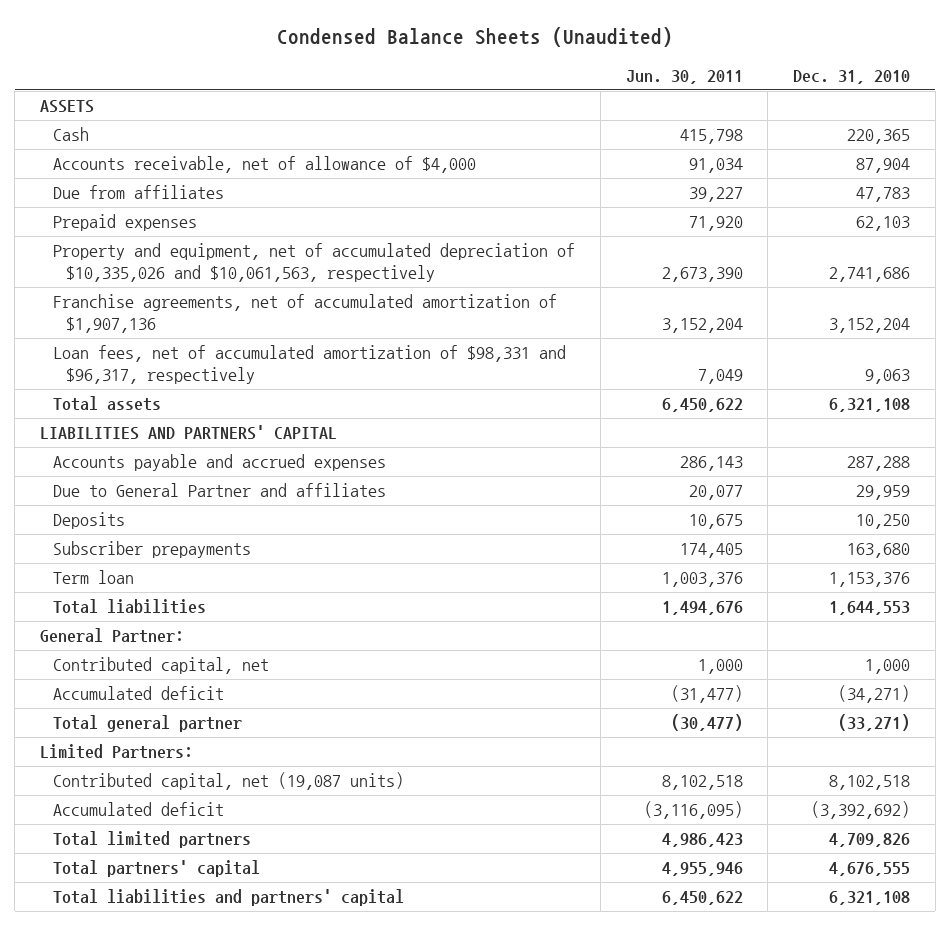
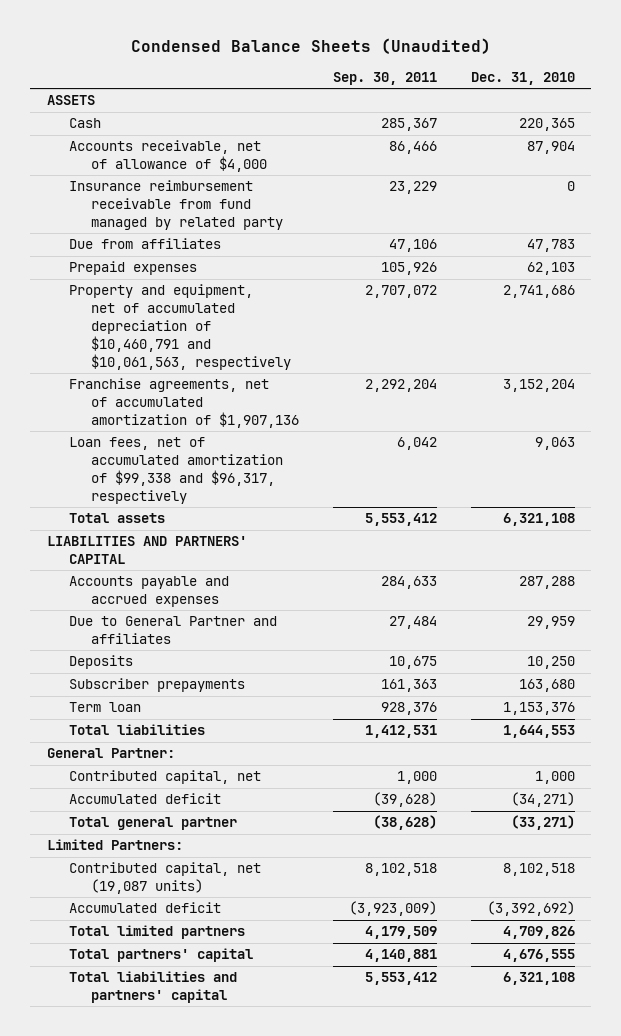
[625,70,743,85] Jun. 30, 2011 -> none
none -> [332,72,437,86] Sep. 30, 2011
none -> [68,180,283,231] Insurance reimbursement receivable from fund managed by related party
[53,243,576,283] Property and equipment, net of accumulated depreciation of $10,335,026 and $10,061,563, respectively -> [68,284,291,370] Property and equipment, net of accumulated depreciation of $10,460,791 and $10,061,563, respectively
[53,345,567,385] Loan fees, net of accumulated amortization of $98,331 and $96,317, respectively -> [68,437,283,505] Loan fees, net of accumulated amortization of $99,338 and $96,317, respectively

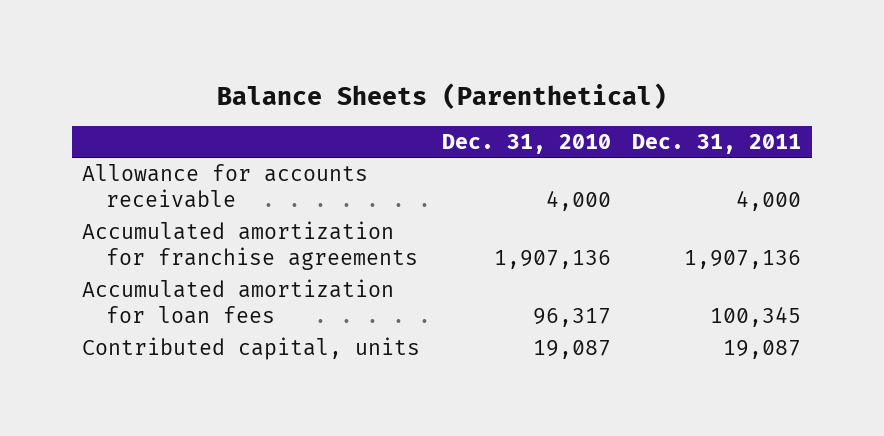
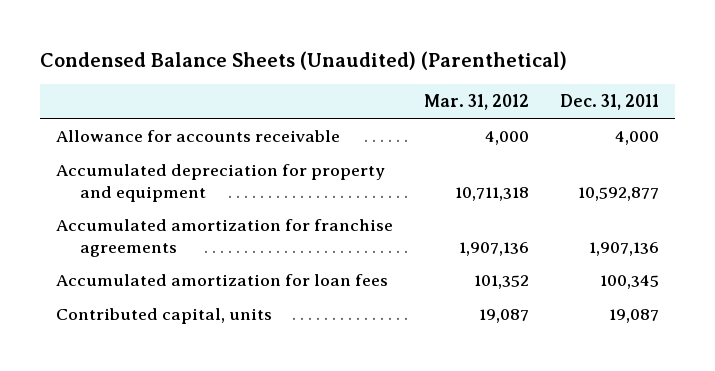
[216,82,667,109] Balance Sheets (Parenthetical) -> [39,51,567,71] Condensed Balance Sheets (Unaudited) (Parenthetical)
[441,133,611,154] Dec. 31, 2010 -> none
none -> [423,94,529,111] Mar. 31, 2012
none -> [55,163,385,202] Accumulated depreciation for property and equipment

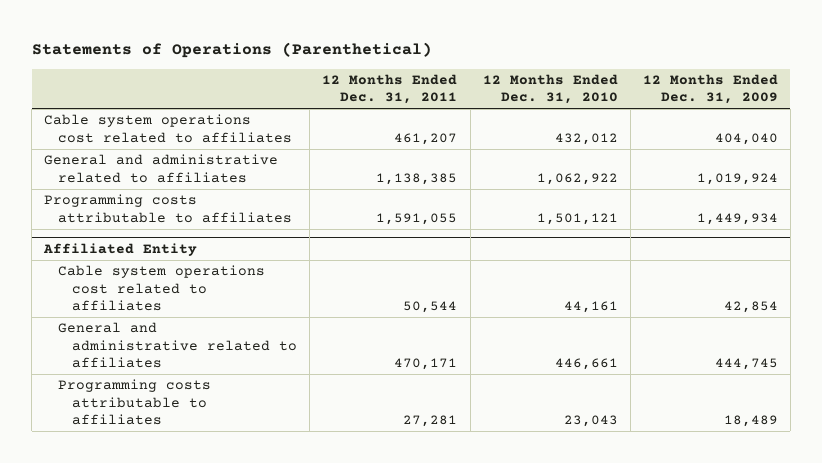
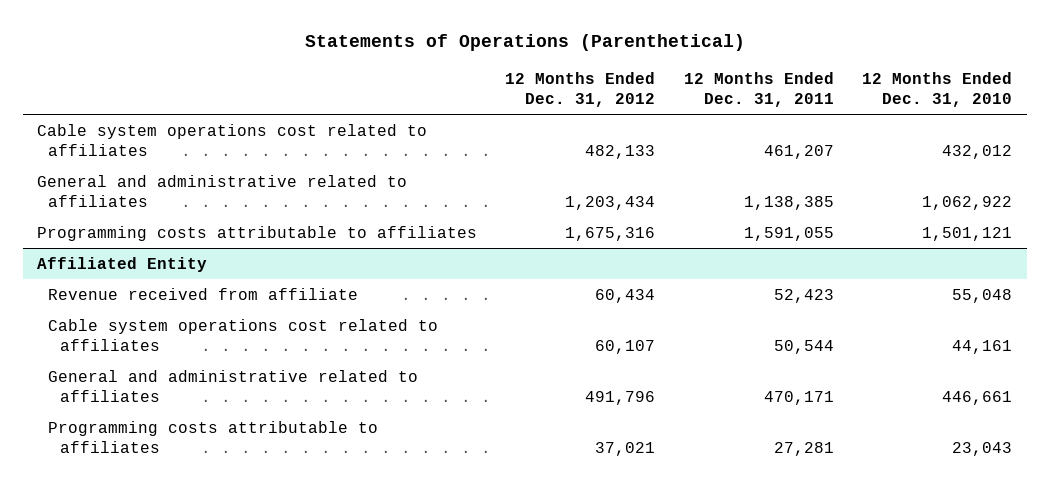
[642,74,778,105] 12 Months Ended Dec. 31, 2009 -> none
none -> [505,71,656,107] 12 Months Ended Dec. 31, 2012
none -> [48,287,359,300] Revenue received from affiliate

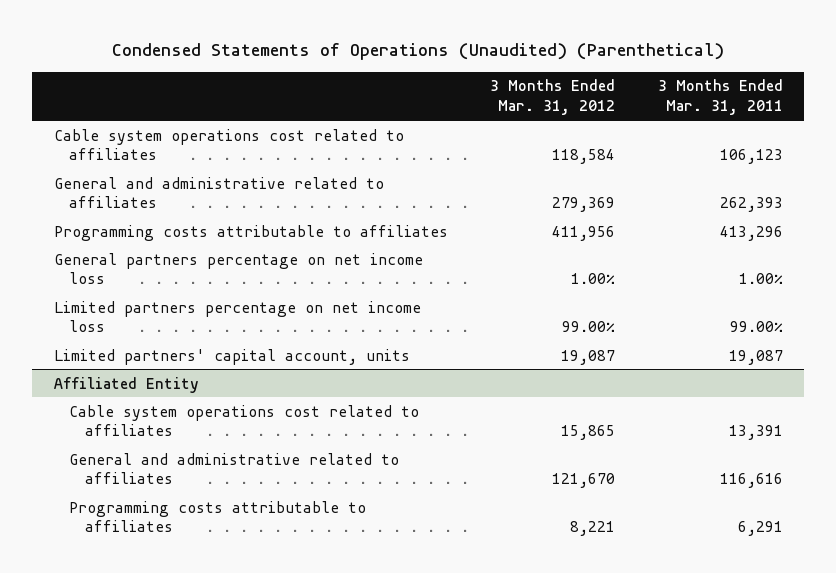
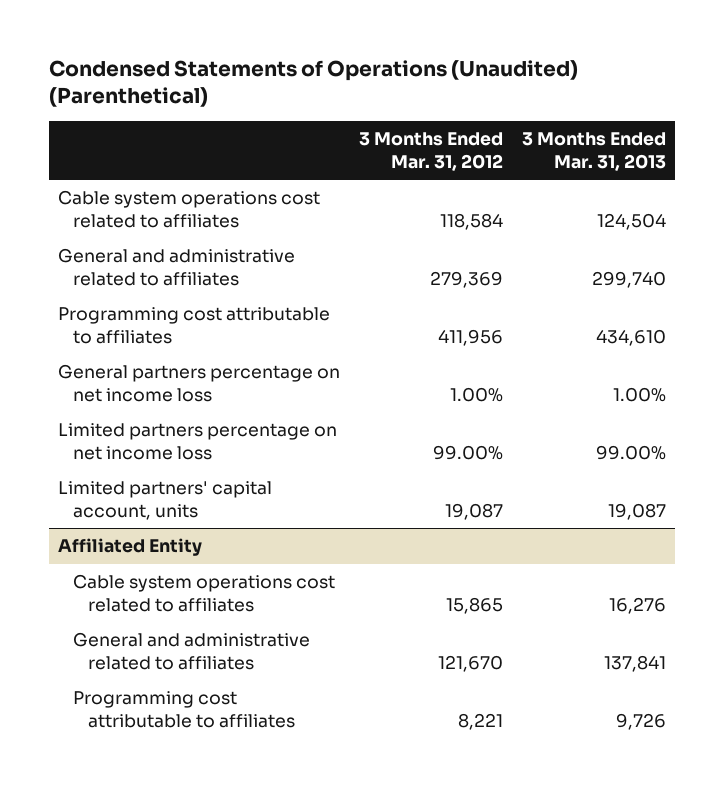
[657,79,783,116] 3 Months Ended Mar. 31, 2011 -> none
none -> [521,132,666,172] 3 Months Ended Mar. 31, 2013
[53,224,448,241] Programming costs attributable to affiliates -> [57,307,330,344] Programming cost attributable to affiliates
[69,500,367,533] Programming costs attributable to affiliates -> [73,691,296,728] Programming cost attributable to affiliates

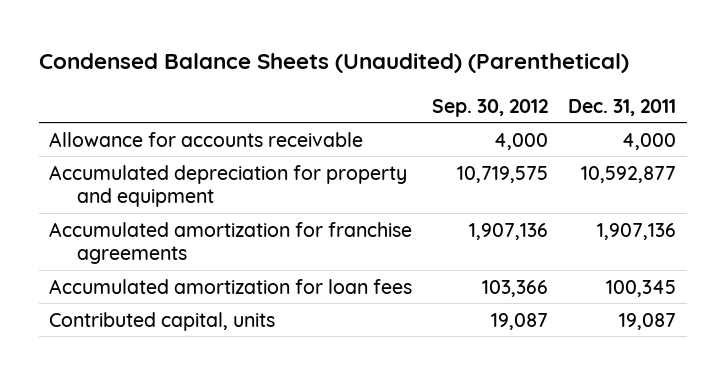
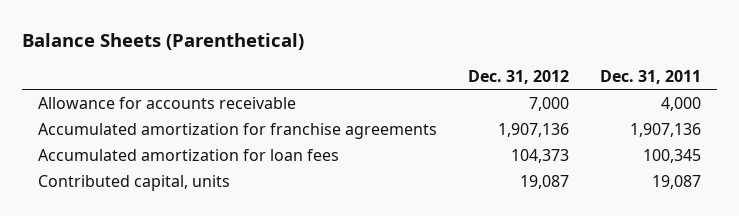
[38,53,629,74] Condensed Balance Sheets (Unaudited) (Parenthetical) -> [22,32,305,50] Balance Sheets (Parenthetical)
[432,98,549,117] Sep. 30, 2012 -> none
none -> [468,69,570,84] Dec. 31, 2012
[48,164,407,208] Accumulated depreciation for property and equipment -> none

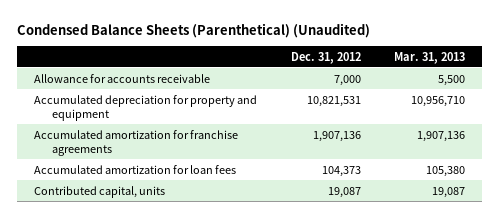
[22,32,305,50] Balance Sheets (Parenthetical) -> [17,22,371,38] Condensed Balance Sheets (Parenthetical) (Unaudited)
[600,69,702,84] Dec. 31, 2011 -> none
none -> [394,51,466,64] Mar. 31, 2013
none -> [34,94,258,121] Accumulated depreciation for property and equipment

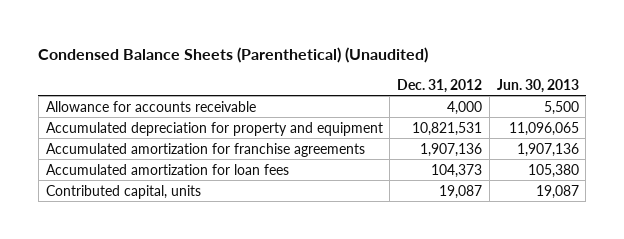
[394,51,466,64] Mar. 31, 2013 -> none
none -> [496,78,579,93] Jun. 30, 2013
[333,74,361,86] 7,000 -> [447,100,483,115] 4,000

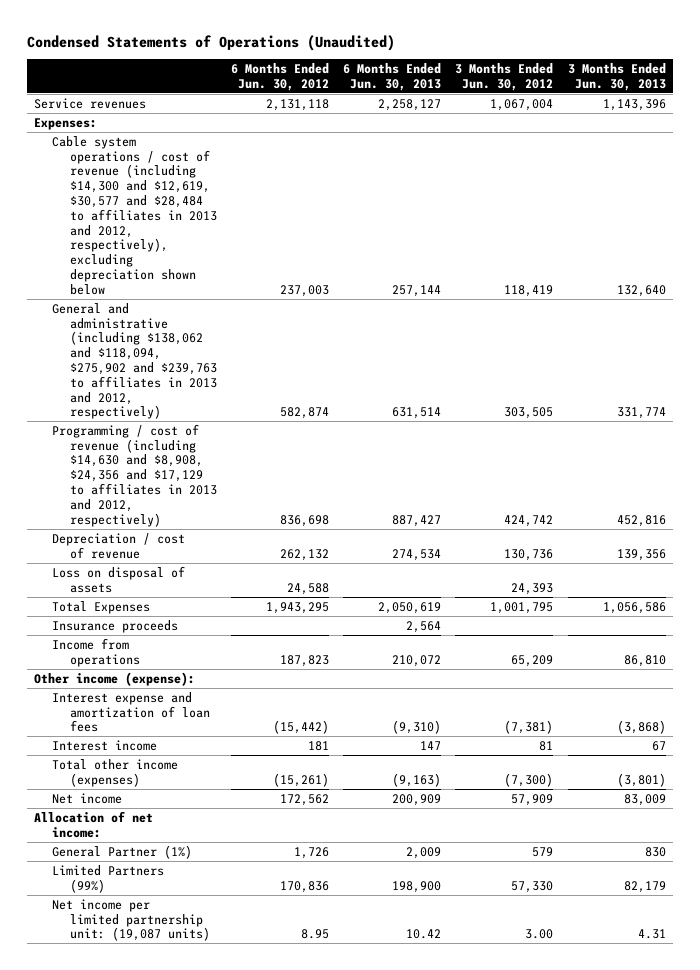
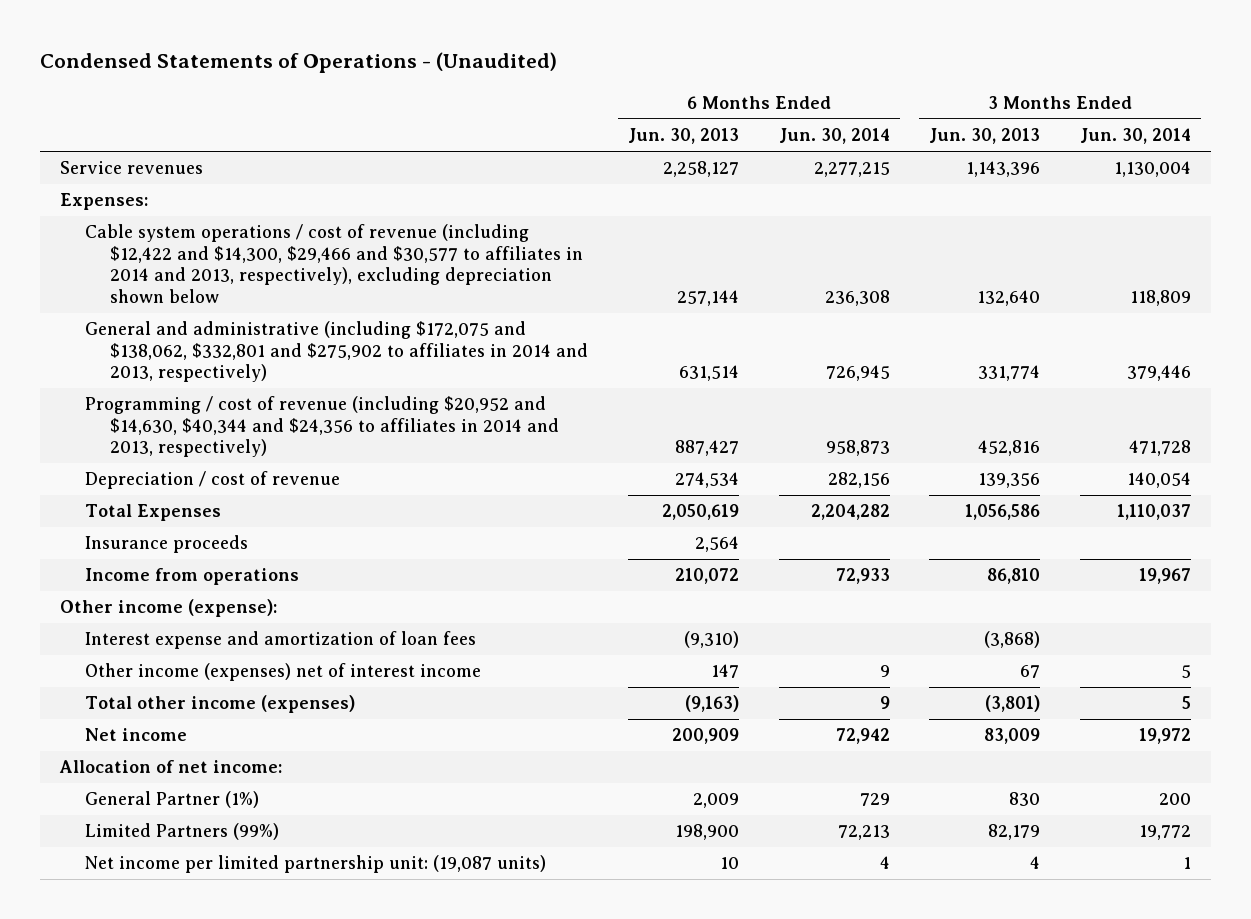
[27,34,396,51] Condensed Statements of Operations (Unaudited) -> [40,52,558,74] Condensed Statements of Operations - (Unaudited)
[231,62,330,91] 6 Months Ended Jun. 30, 2012 -> none
[455,62,554,91] 3 Months Ended Jun. 30, 2012 -> none
none -> [778,128,890,145] Jun. 30, 2014
none -> [1079,128,1191,145] Jun. 30, 2014
[52,135,217,295] Cable system operations / cost of revenue (including $14,300 and $12,619, $30,577 and $28,484 to affiliates in 2013 and 2012, respectively), excluding depreciation shown below -> [85,224,584,303] Cable system operations / cost of revenue (including $12,422 and $14,300, $29,466 and $30,577 to affiliates in 2014 and 2013, respectively), excluding depreciation shown below
[52,302,217,420] General and administrative (including $138,062 and $118,094, $275,902 and $239,763 to affiliates in 2013 and 2012, respectively) -> [85,321,589,383] General and administrative (including $172,075 and $138,062, $332,801 and $275,902 to affiliates in 2014 and 2013, respectively)
[52,423,217,527] Programming / cost of revenue (including $14,630 and $8,908, $24,356 and $17,129 to affiliates in 2013 and 2012, respectively) -> [85,396,560,458] Programming / cost of revenue (including $20,952 and $14,630, $40,344 and $24,356 to affiliates in 2014 and 2013, respectively)
[52,565,186,593] Loss on disposal of assets -> none
[52,739,158,751] Interest income -> [85,663,482,682] Other income (expenses) net of interest income
[406,929,442,940] 10.42 -> [720,857,740,870] 10
[637,929,666,940] 4.31 -> [1030,856,1041,870] 4

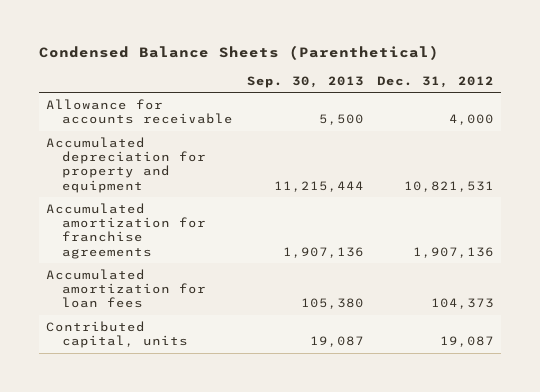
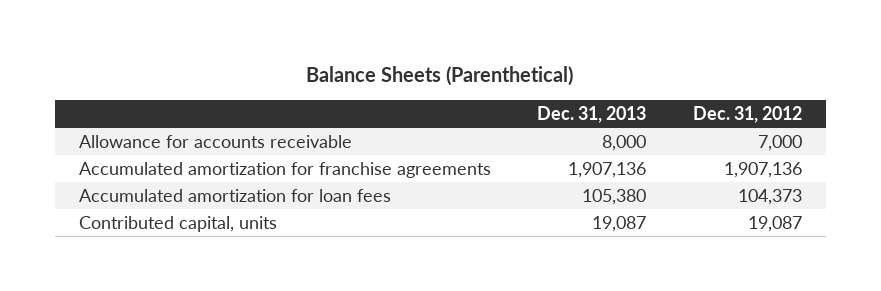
[38,45,439,61] Condensed Balance Sheets (Parenthetical) -> [306,66,574,87] Balance Sheets (Parenthetical)
[246,75,364,88] Sep. 30, 2013 -> none
none -> [537,105,647,123] Dec. 31, 2013
[45,136,207,193] Accumulated depreciation for property and equipment -> none
[449,114,495,126] 4,000 -> [758,134,803,151] 7,000

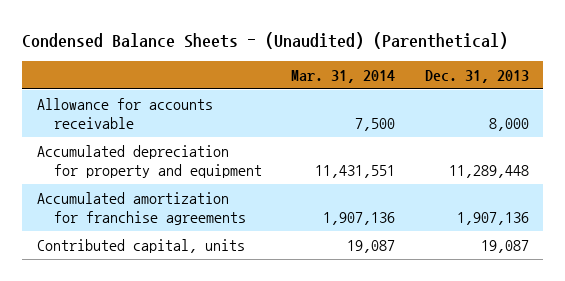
[306,66,574,87] Balance Sheets (Parenthetical) -> [21,31,508,49] Condensed Balance Sheets - (Unaudited) (Parenthetical)
[693,105,803,123] Dec. 31, 2012 -> none
none -> [291,69,396,83] Mar. 31, 2014
none -> [36,144,262,178] Accumulated depreciation for property and equipment
[78,188,391,202] Accumulated amortization for loan fees -> none

